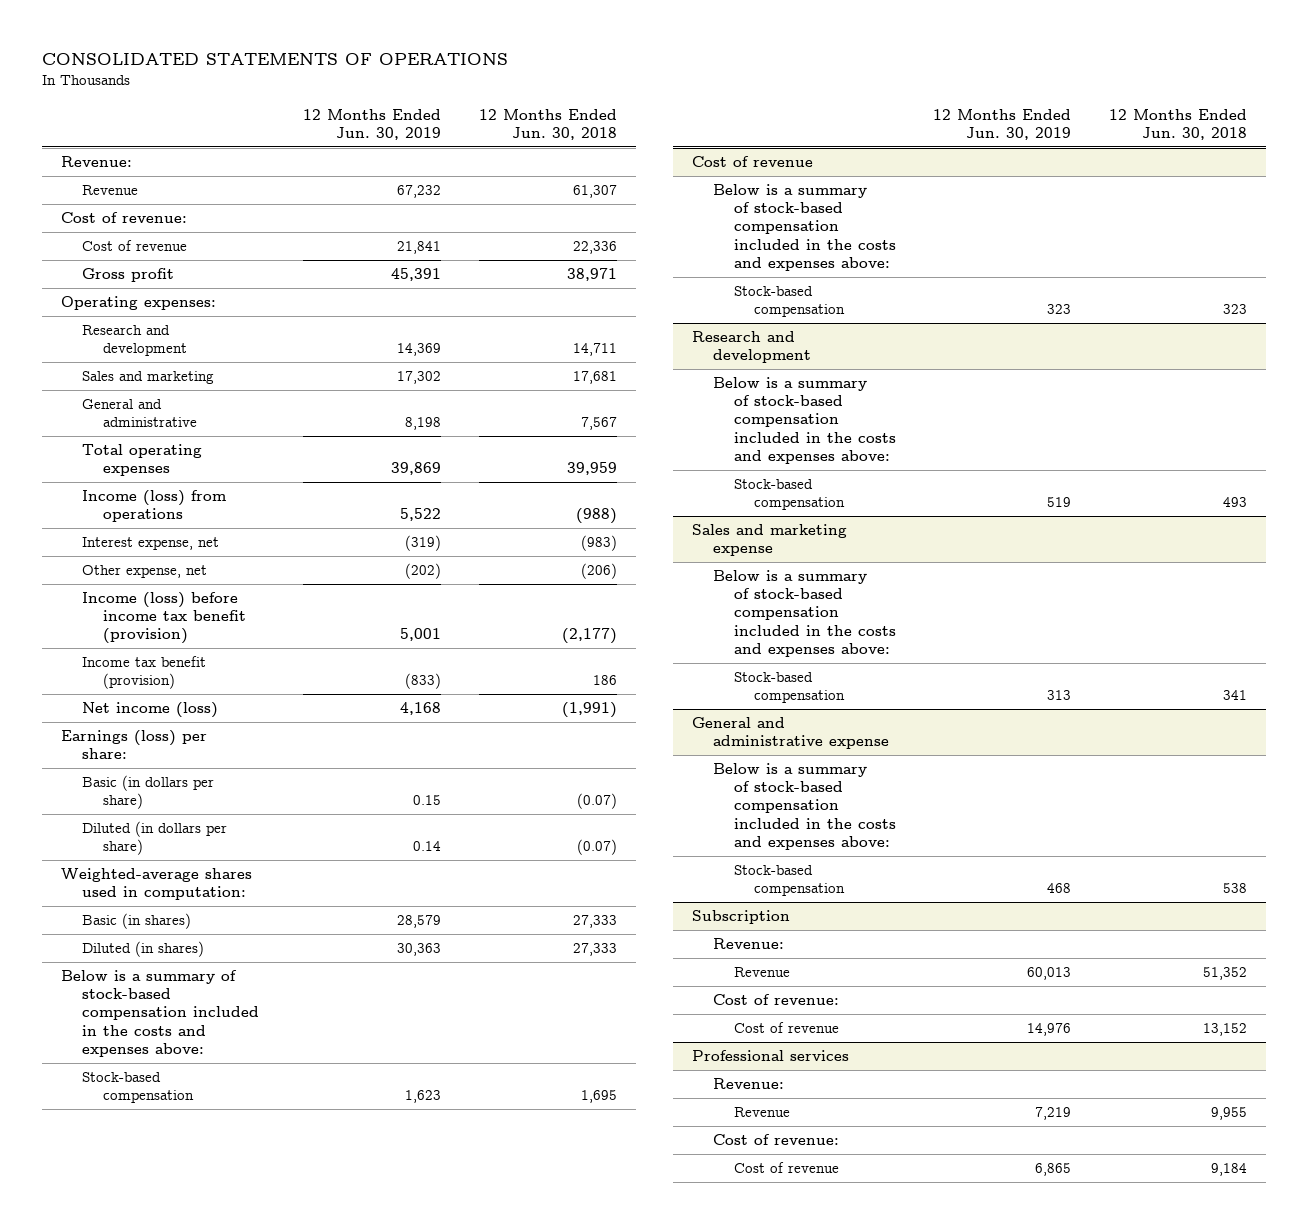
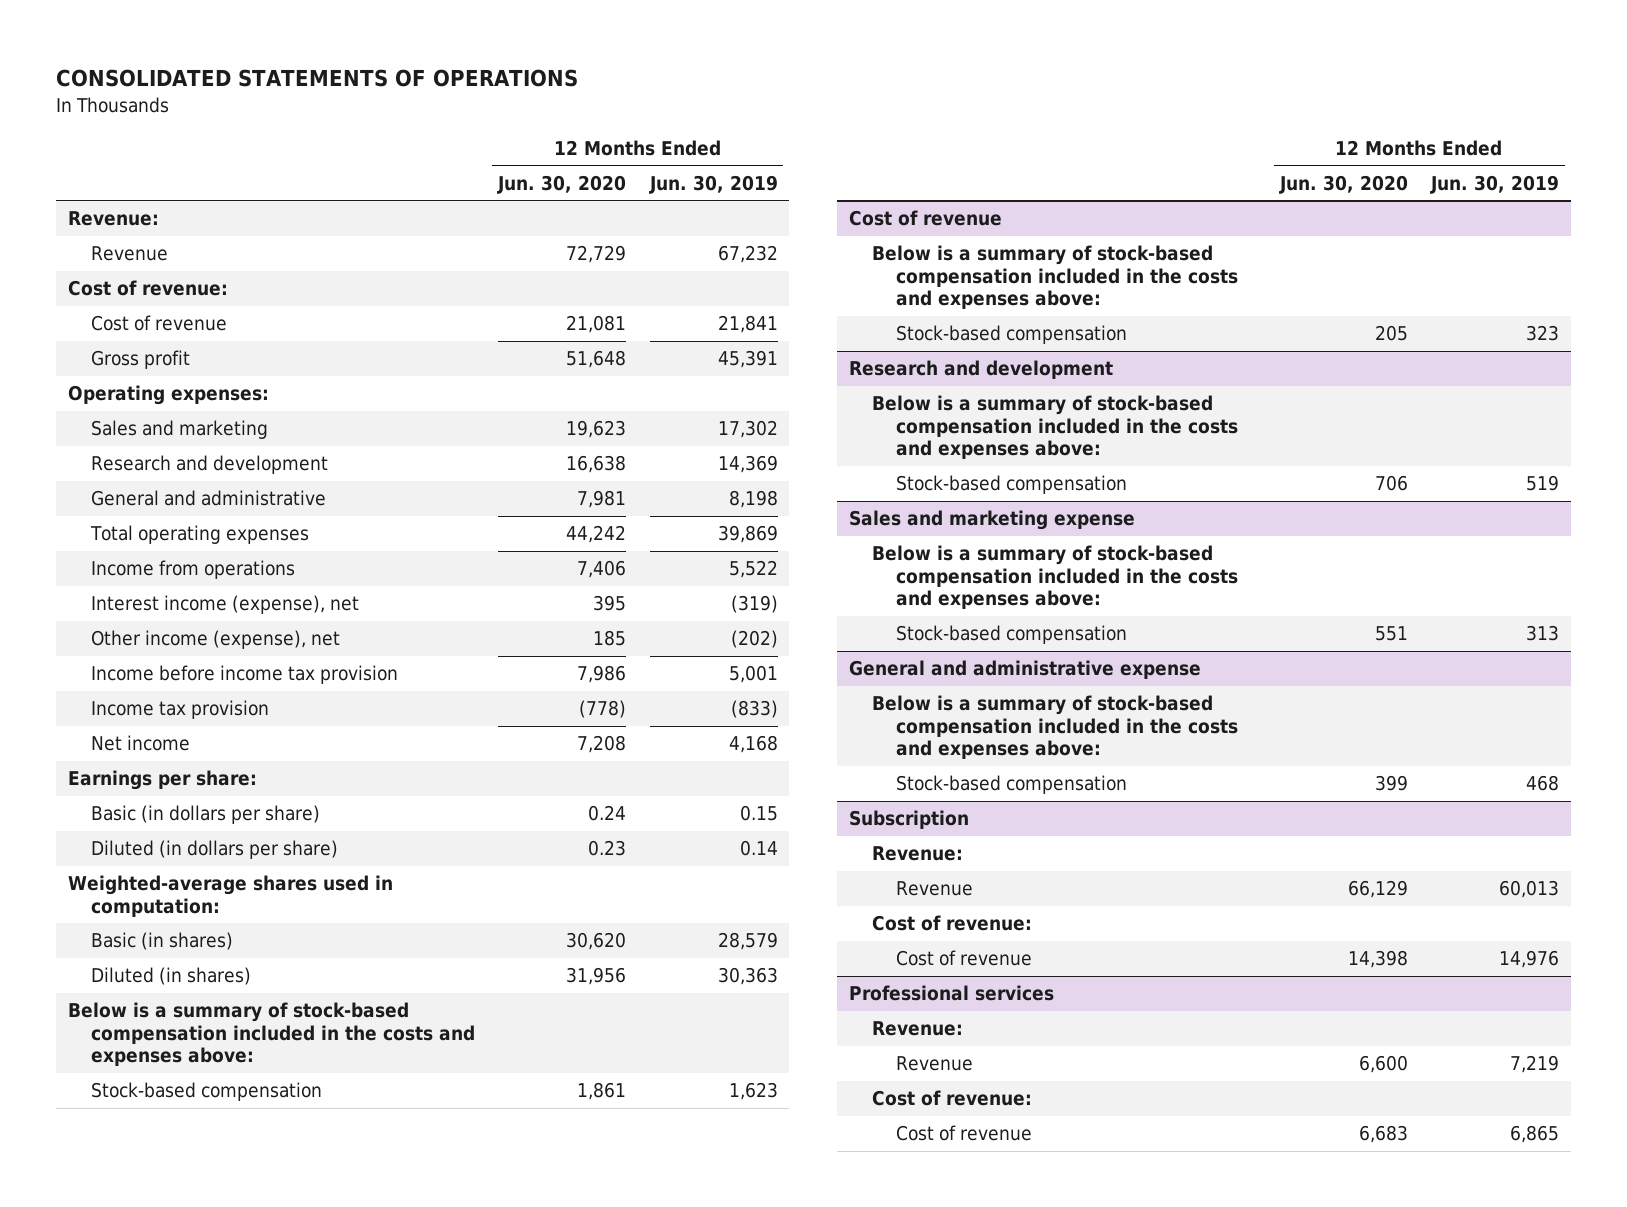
[478,108,617,140] 12 Months Ended Jun. 30, 2018 -> none
none -> [497,174,627,194] Jun. 30, 2020
[81,325,187,357] Research and development -> [90,455,328,475] Research and development
[81,490,226,523] Income (loss) from operations -> [90,560,295,580] Income from operations
[81,537,219,551] Interest expense, net -> [90,595,359,615] Interest income (expense), net
[81,565,207,579] Other expense, net -> [90,630,340,650] Other income (expense), net
[81,592,246,645] Income (loss) before income tax benefit (provision) -> [90,665,398,685] Income before income tax provision
[81,656,206,690] Income tax benefit (provision) -> [90,700,269,720] Income tax provision
[81,702,218,719] Net income (loss) -> [90,735,190,752] Net income
[61,730,208,760] Earnings (loss) per share: -> [67,770,257,791] Earnings per share:

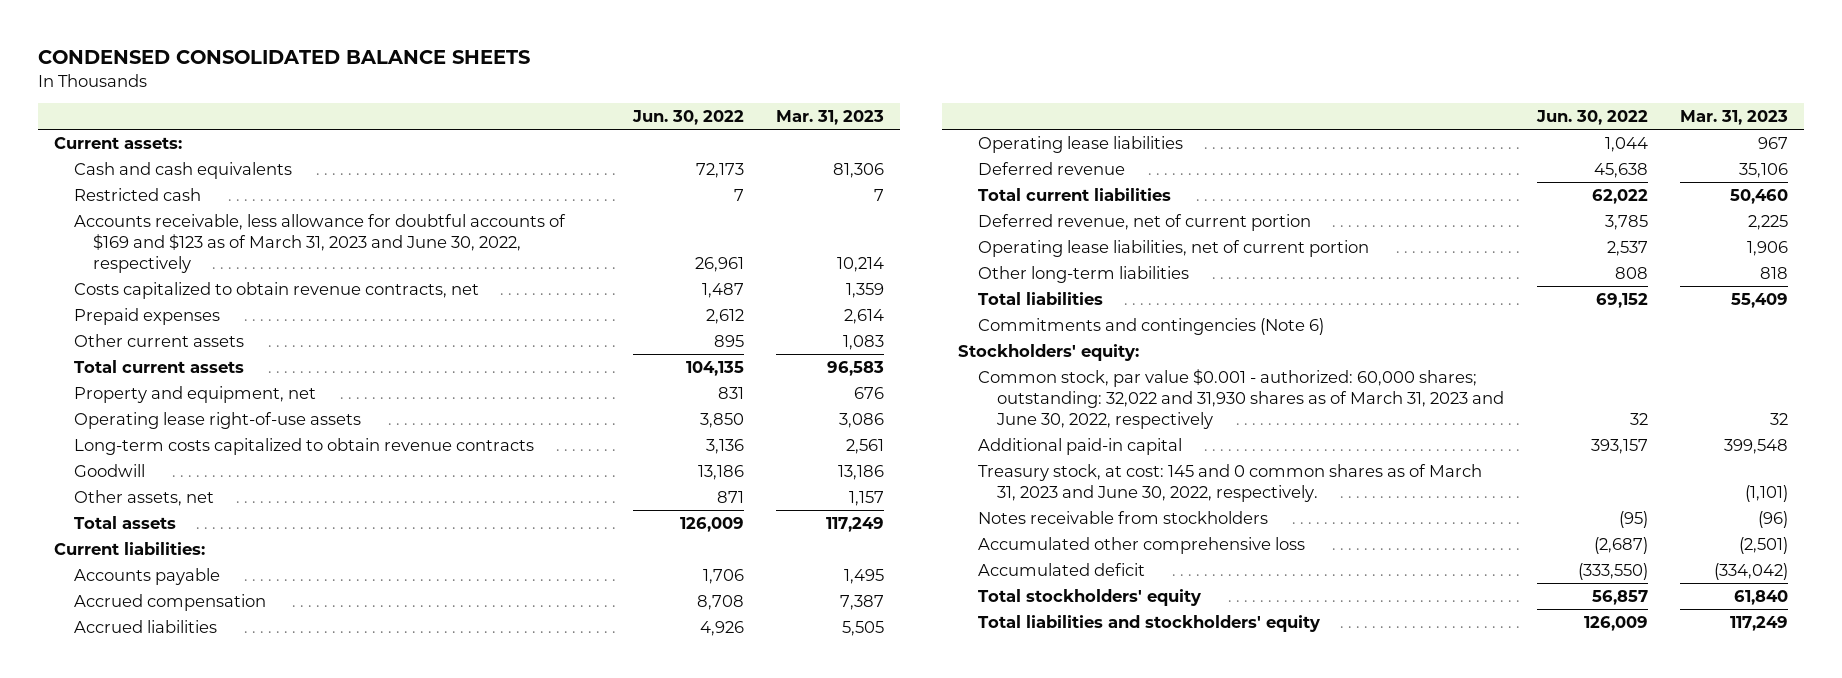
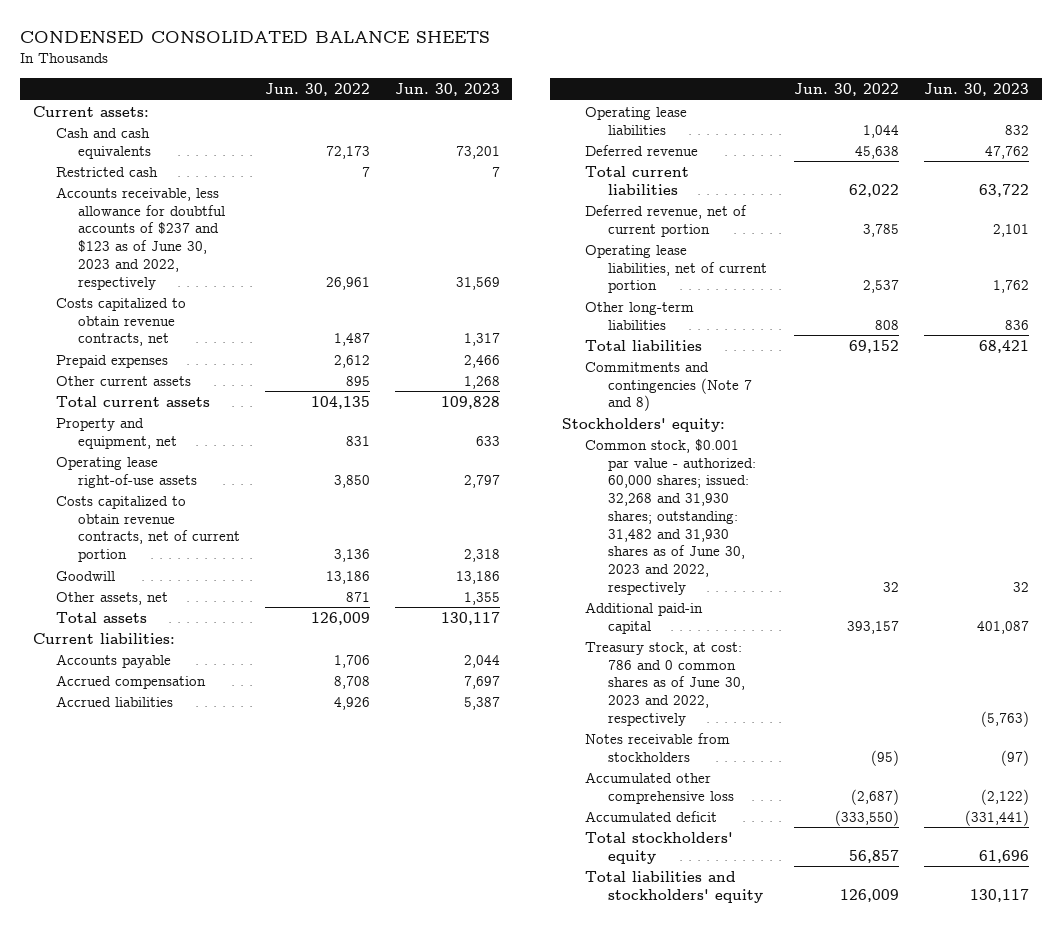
[775,110,884,126] Mar. 31, 2023 -> none
none -> [394,83,500,97] Jun. 30, 2023
[73,213,566,274] Accounts receivable, less allowance for doubtful accounts of $169 and $123 as of March 31, 2023 and June 30, 2022, respectively -> [55,186,226,290] Accounts receivable, less allowance for doubtful accounts of $237 and $123 as of June 30, 2023 and 2022, respectively
[73,437,534,455] Long-term costs capitalized to obtain revenue contracts -> [55,495,241,563] Costs capitalized to obtain revenue contracts, net of current portion
[977,317,1324,335] Commitments and contingencies (Note 6) -> [584,361,752,412] Commitments and contingencies (Note 7 and 8)
[977,368,1505,430] Common stock, par value $0.001 - authorized: 60,000 shares; outstanding: 32,022 and 31,930 shares as of March 31, 2023 and June 30, 2022, respectively -> [584,438,756,595] Common stock, $0.001 par value - authorized: 60,000 shares; issued: 32,268 and 31,930 shares; outstanding: 31,482 and 31,930 shares as of June 30, 2023 and 2022, respectively
[977,463,1482,503] Treasury stock, at cost: 145 and 0 common shares as of March 31, 2023 and June 30, 2022, respectively. -> [584,641,745,726] Treasury stock, at cost: 786 and 0 common shares as of June 30, 2023 and 2022, respectively

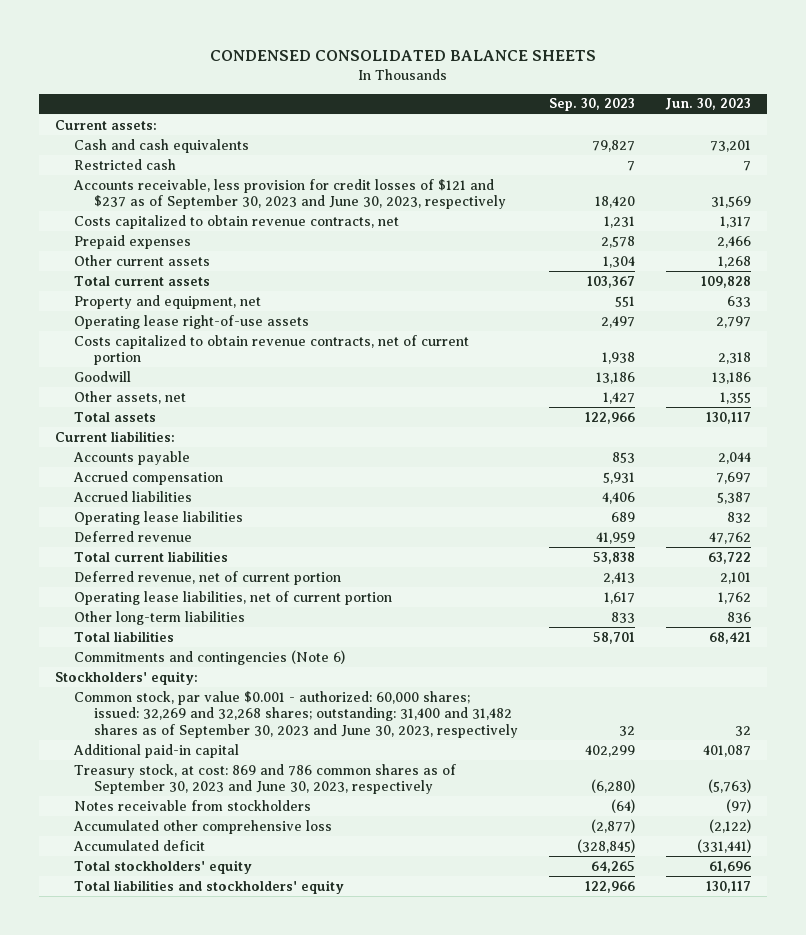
[265,83,371,97] Jun. 30, 2022 -> none
none -> [548,98,635,112] Sep. 30, 2023
[55,186,226,290] Accounts receivable, less allowance for doubtful accounts of $237 and $123 as of June 30, 2023 and 2022, respectively -> [73,178,506,210] Accounts receivable, less provision for credit losses of $121 and $237 as of September 30, 2023 and June 30, 2023, respectively
[584,361,752,412] Commitments and contingencies (Note 7 and 8) -> [74,649,346,665] Commitments and contingencies (Note 6)
[584,438,756,595] Common stock, $0.001 par value - authorized: 60,000 shares; issued: 32,268 and 31,930 shares; outstanding: 31,482 and 31,930 shares as of June 30, 2023 and 2022, respectively -> [74,690,518,738] Common stock, par value $0.001 - authorized: 60,000 shares; issued: 32,269 and 32,268 shares; outstanding: 31,400 and 31,482 shares as of September 30, 2023 and June 30, 2023, respectively
[584,641,745,726] Treasury stock, at cost: 786 and 0 common shares as of June 30, 2023 and 2022, respectively -> [74,763,457,795] Treasury stock, at cost: 869 and 786 common shares as of September 30, 2023 and June 30, 2023, respectively

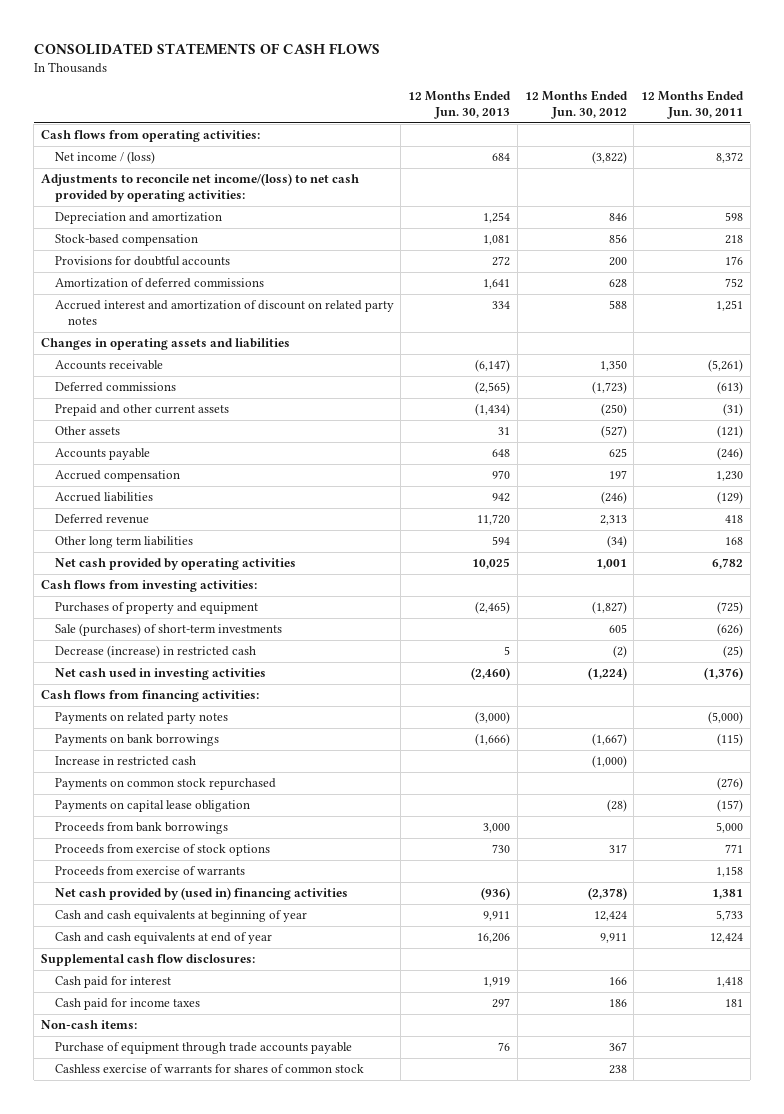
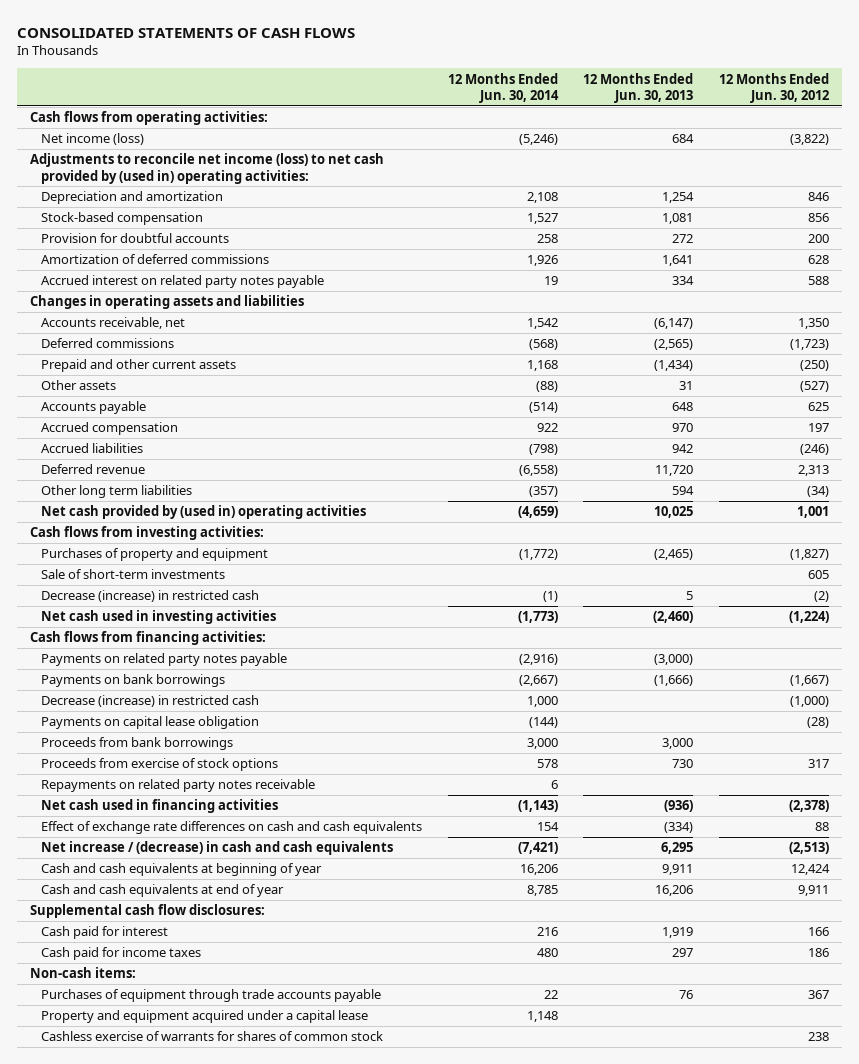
[641,90,745,119] 12 Months Ended Jun. 30, 2011 -> none
none -> [447,72,559,104] 12 Months Ended Jun. 30, 2014
[54,151,155,165] Net income / (loss) -> [41,133,145,146] Net income (loss)
[40,173,359,202] Adjustments to reconcile net income/(loss) to net cash provided by operating activities: -> [30,153,385,184] Adjustments to reconcile net income (loss) to net cash provided by (used in) operating activities:
[54,256,230,267] Provisions for doubtful accounts -> [41,233,230,244] Provision for doubtful accounts
[54,300,394,325] Accrued interest and amortization of discount on related party notes -> [41,275,325,289] Accrued interest on related party notes payable
[54,360,163,371] Accounts receivable -> [41,317,186,330] Accounts receivable, net
[54,558,296,571] Net cash provided by operating activities -> [41,505,367,520] Net cash provided by (used in) operating activities
[54,623,282,637] Sale (purchases) of short-term investments -> [41,569,226,580] Sale of short-term investments
[54,712,228,725] Payments on related party notes -> [41,653,288,667] Payments on related party notes payable
[54,778,276,791] Payments on common stock repurchased -> none
[54,756,196,767] Increase in restricted cash -> [41,695,260,708] Decrease (increase) in restricted cash
[54,866,245,877] Proceeds from exercise of warrants -> none
none -> [41,779,316,793] Repayments on related party notes receivable
[54,887,348,901] Net cash provided by (used in) financing activities -> [41,799,279,814] Net cash used in financing activities
none -> [41,821,423,835] Effect of exchange rate differences on cash and cash equivalents
none -> [41,841,394,856] Net increase / (decrease) in cash and cash equivalents
[54,1042,352,1055] Purchase of equipment through trade accounts payable -> [41,989,382,1003] Purchases of equipment through trade accounts payable
none -> [41,1010,369,1024] Property and equipment acquired under a capital lease

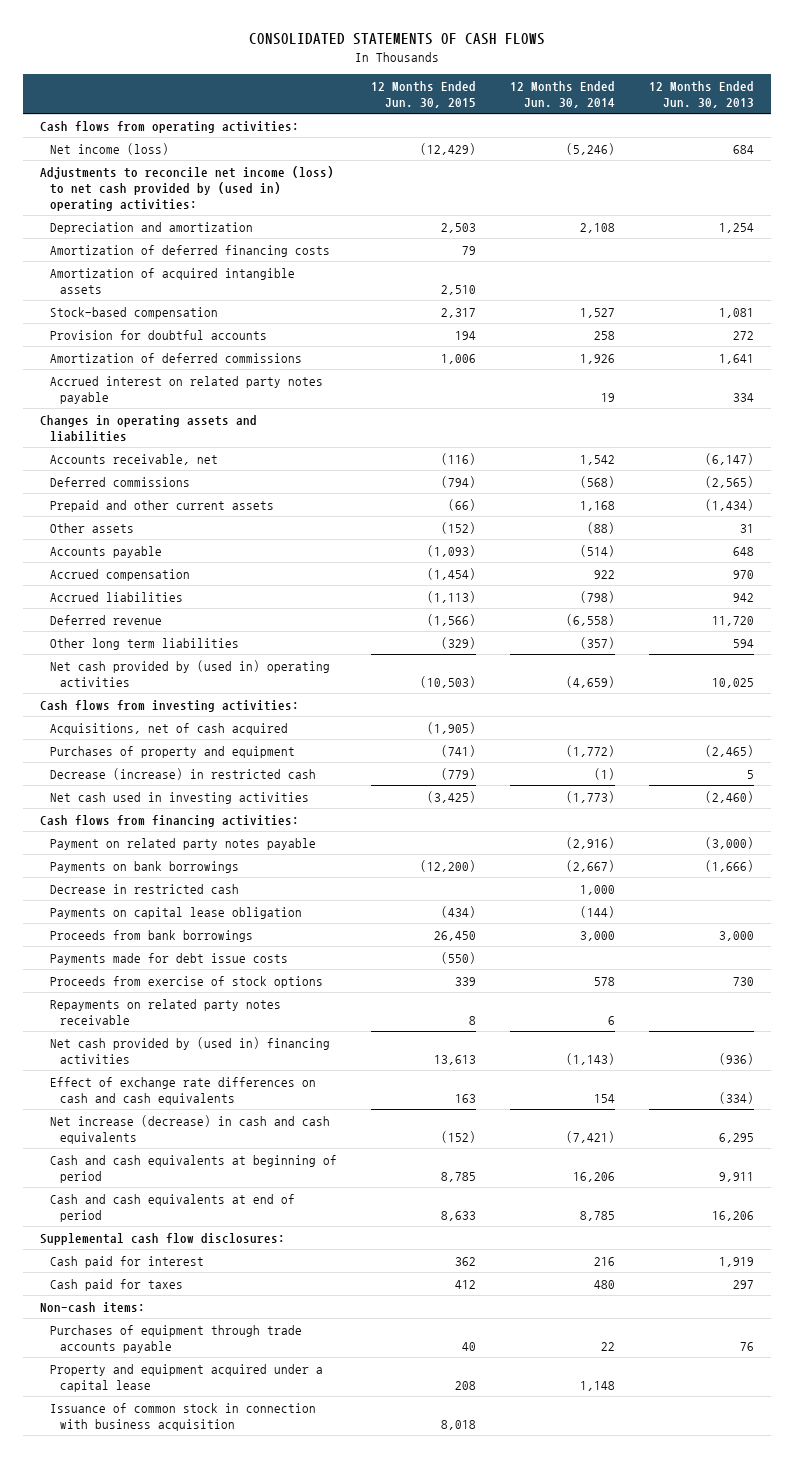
[719,72,830,104] 12 Months Ended Jun. 30, 2012 -> none
none -> [371,80,477,108] 12 Months Ended Jun. 30, 2015
none -> [50,244,331,257] Amortization of deferred financing costs
none -> [50,267,296,294] Amortization of acquired intangible assets
none -> [50,722,289,735] Acquisitions, net of cash acquired
[41,569,226,580] Sale of short-term investments -> none
[41,653,288,667] Payments on related party notes payable -> [50,837,317,850] Payment on related party notes payable
[41,695,260,708] Decrease (increase) in restricted cash -> [50,883,240,894] Decrease in restricted cash
none -> [50,952,289,965] Payments made for debt issue costs
[41,799,279,814] Net cash used in financing activities -> [50,1036,331,1064] Net cash provided by (used in) financing activities
[41,841,394,856] Net increase / (decrease) in cash and cash equivalents -> [50,1114,331,1144] Net increase (decrease) in cash and cash equivalents
[41,863,323,877] Cash and cash equivalents at beginning of year -> [50,1154,338,1183] Cash and cash equivalents at beginning of period
[41,884,285,898] Cash and cash equivalents at end of year -> [50,1193,296,1222] Cash and cash equivalents at end of period
[41,947,202,961] Cash paid for income taxes -> [50,1278,184,1291] Cash paid for taxes
[41,1031,384,1042] Cashless exercise of warrants for shares of common stock -> none
none -> [50,1402,317,1431] Issuance of common stock in connection with business acquisition

